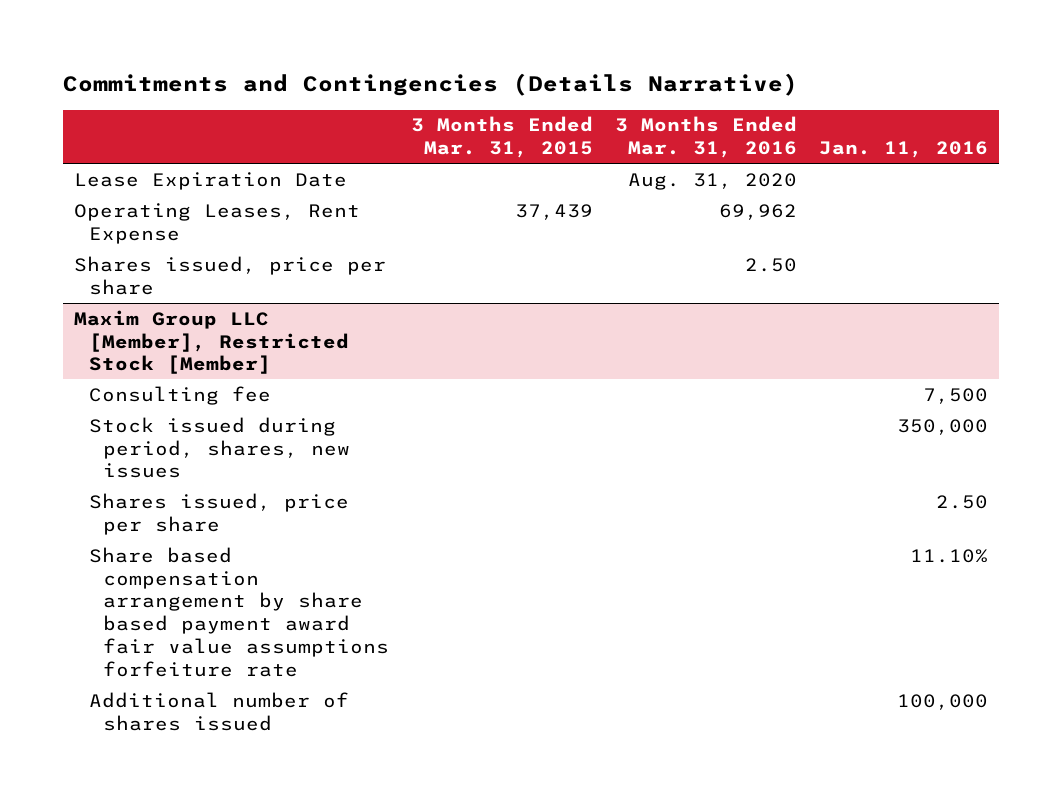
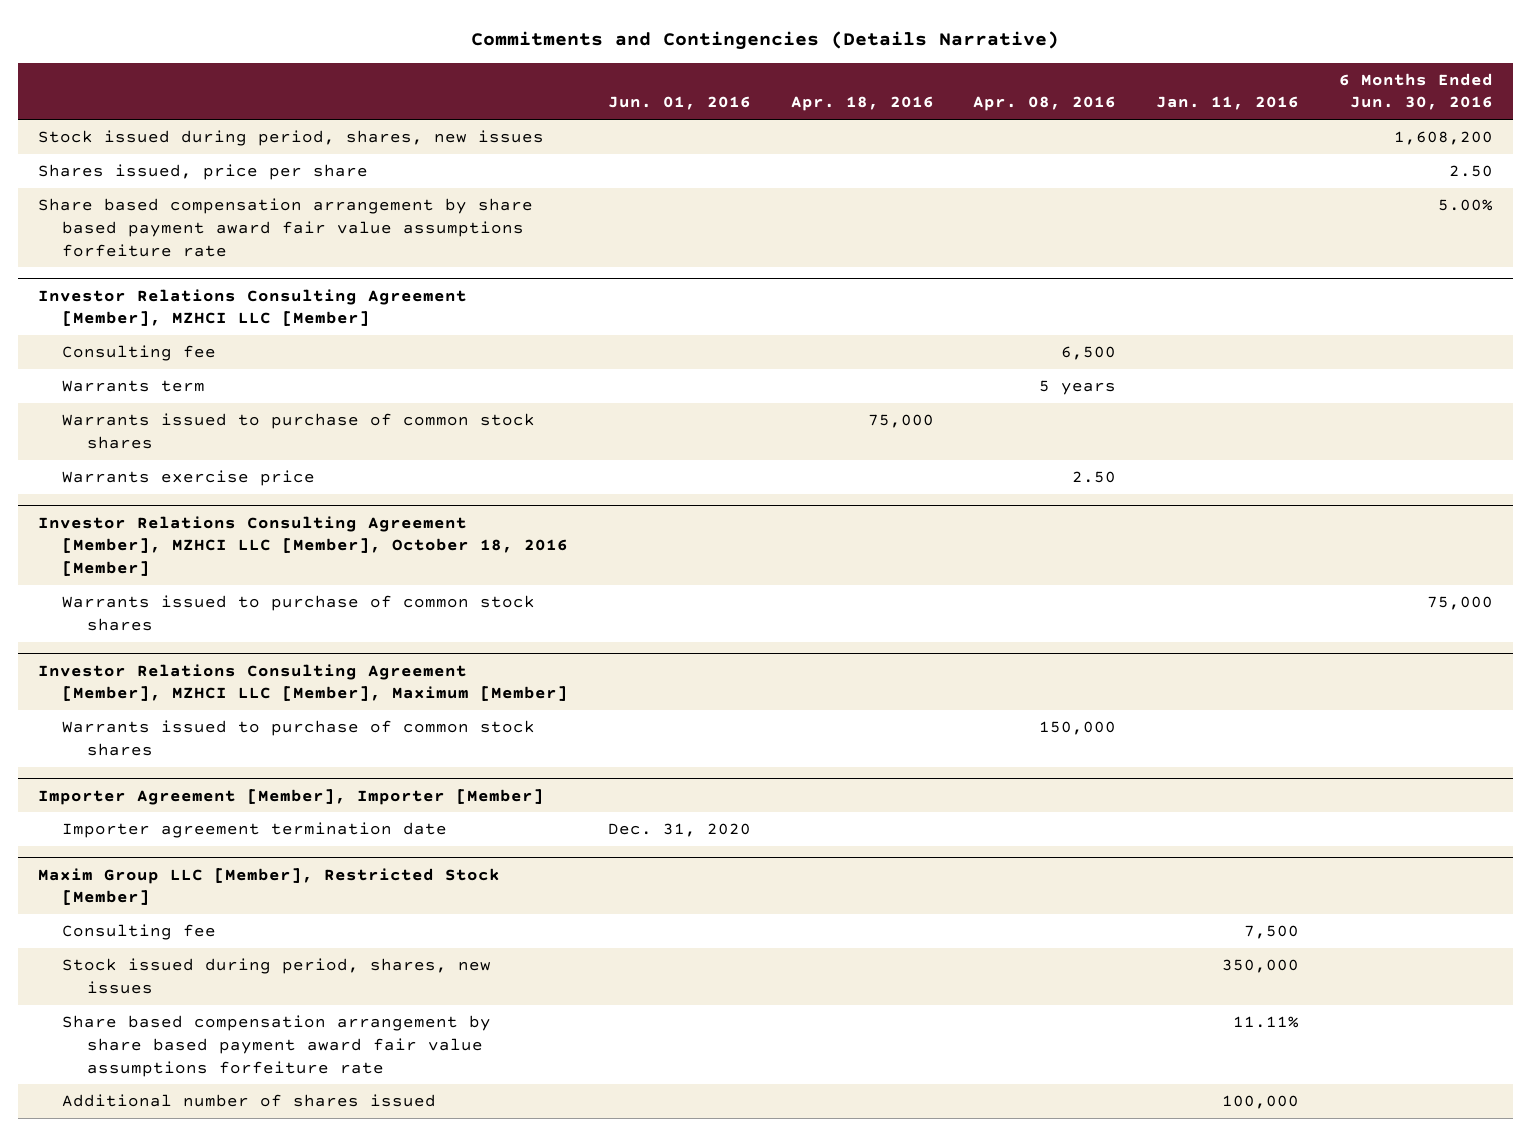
[411,116,594,159] 3 Months Ended Mar. 31, 2015 -> none
[615,116,798,159] 3 Months Ended Mar. 31, 2016 -> none
none -> [607,96,751,111] Jun. 01, 2016
none -> [790,96,934,112] Apr. 18, 2016
none -> [973,96,1117,112] Apr. 08, 2016
none -> [1338,72,1493,111] 6 Months Ended Jun. 30, 2016
[74,171,348,190] Lease Expiration Date -> none
[74,202,361,244] Operating Leases, Rent Expense -> none
none -> [37,130,544,147] Stock issued during period, shares, new issues
none -> [37,198,533,257] Share based compensation arrangement by share based payment award fair value assumptions forfeiture rate
none -> [37,288,467,327] Investor Relations Consulting Agreement [Member], MZHCI LLC [Member]
none -> [62,345,217,362] Consulting fee
none -> [62,380,206,393] Warrants term
none -> [62,413,536,449] Warrants issued to purchase of common stock shares
none -> [62,470,316,487] Warrants exercise price
none -> [37,515,569,577] Investor Relations Consulting Agreement [Member], MZHCI LLC [Member], October 18, 2016 [Member]
none -> [62,595,536,631] Warrants issued to purchase of common stock shares
none -> [37,663,569,702] Investor Relations Consulting Agreement [Member], MZHCI LLC [Member], Maximum [Member]
none -> [62,720,536,756] Warrants issued to purchase of common stock shares
none -> [37,788,544,805] Importer Agreement [Member], Importer [Member]
none -> [62,822,448,839] Importer agreement termination date
[88,492,349,535] Shares issued, price per share -> none
[909,548,988,563] 11.10% -> [1233,1016,1300,1029] 11.11%

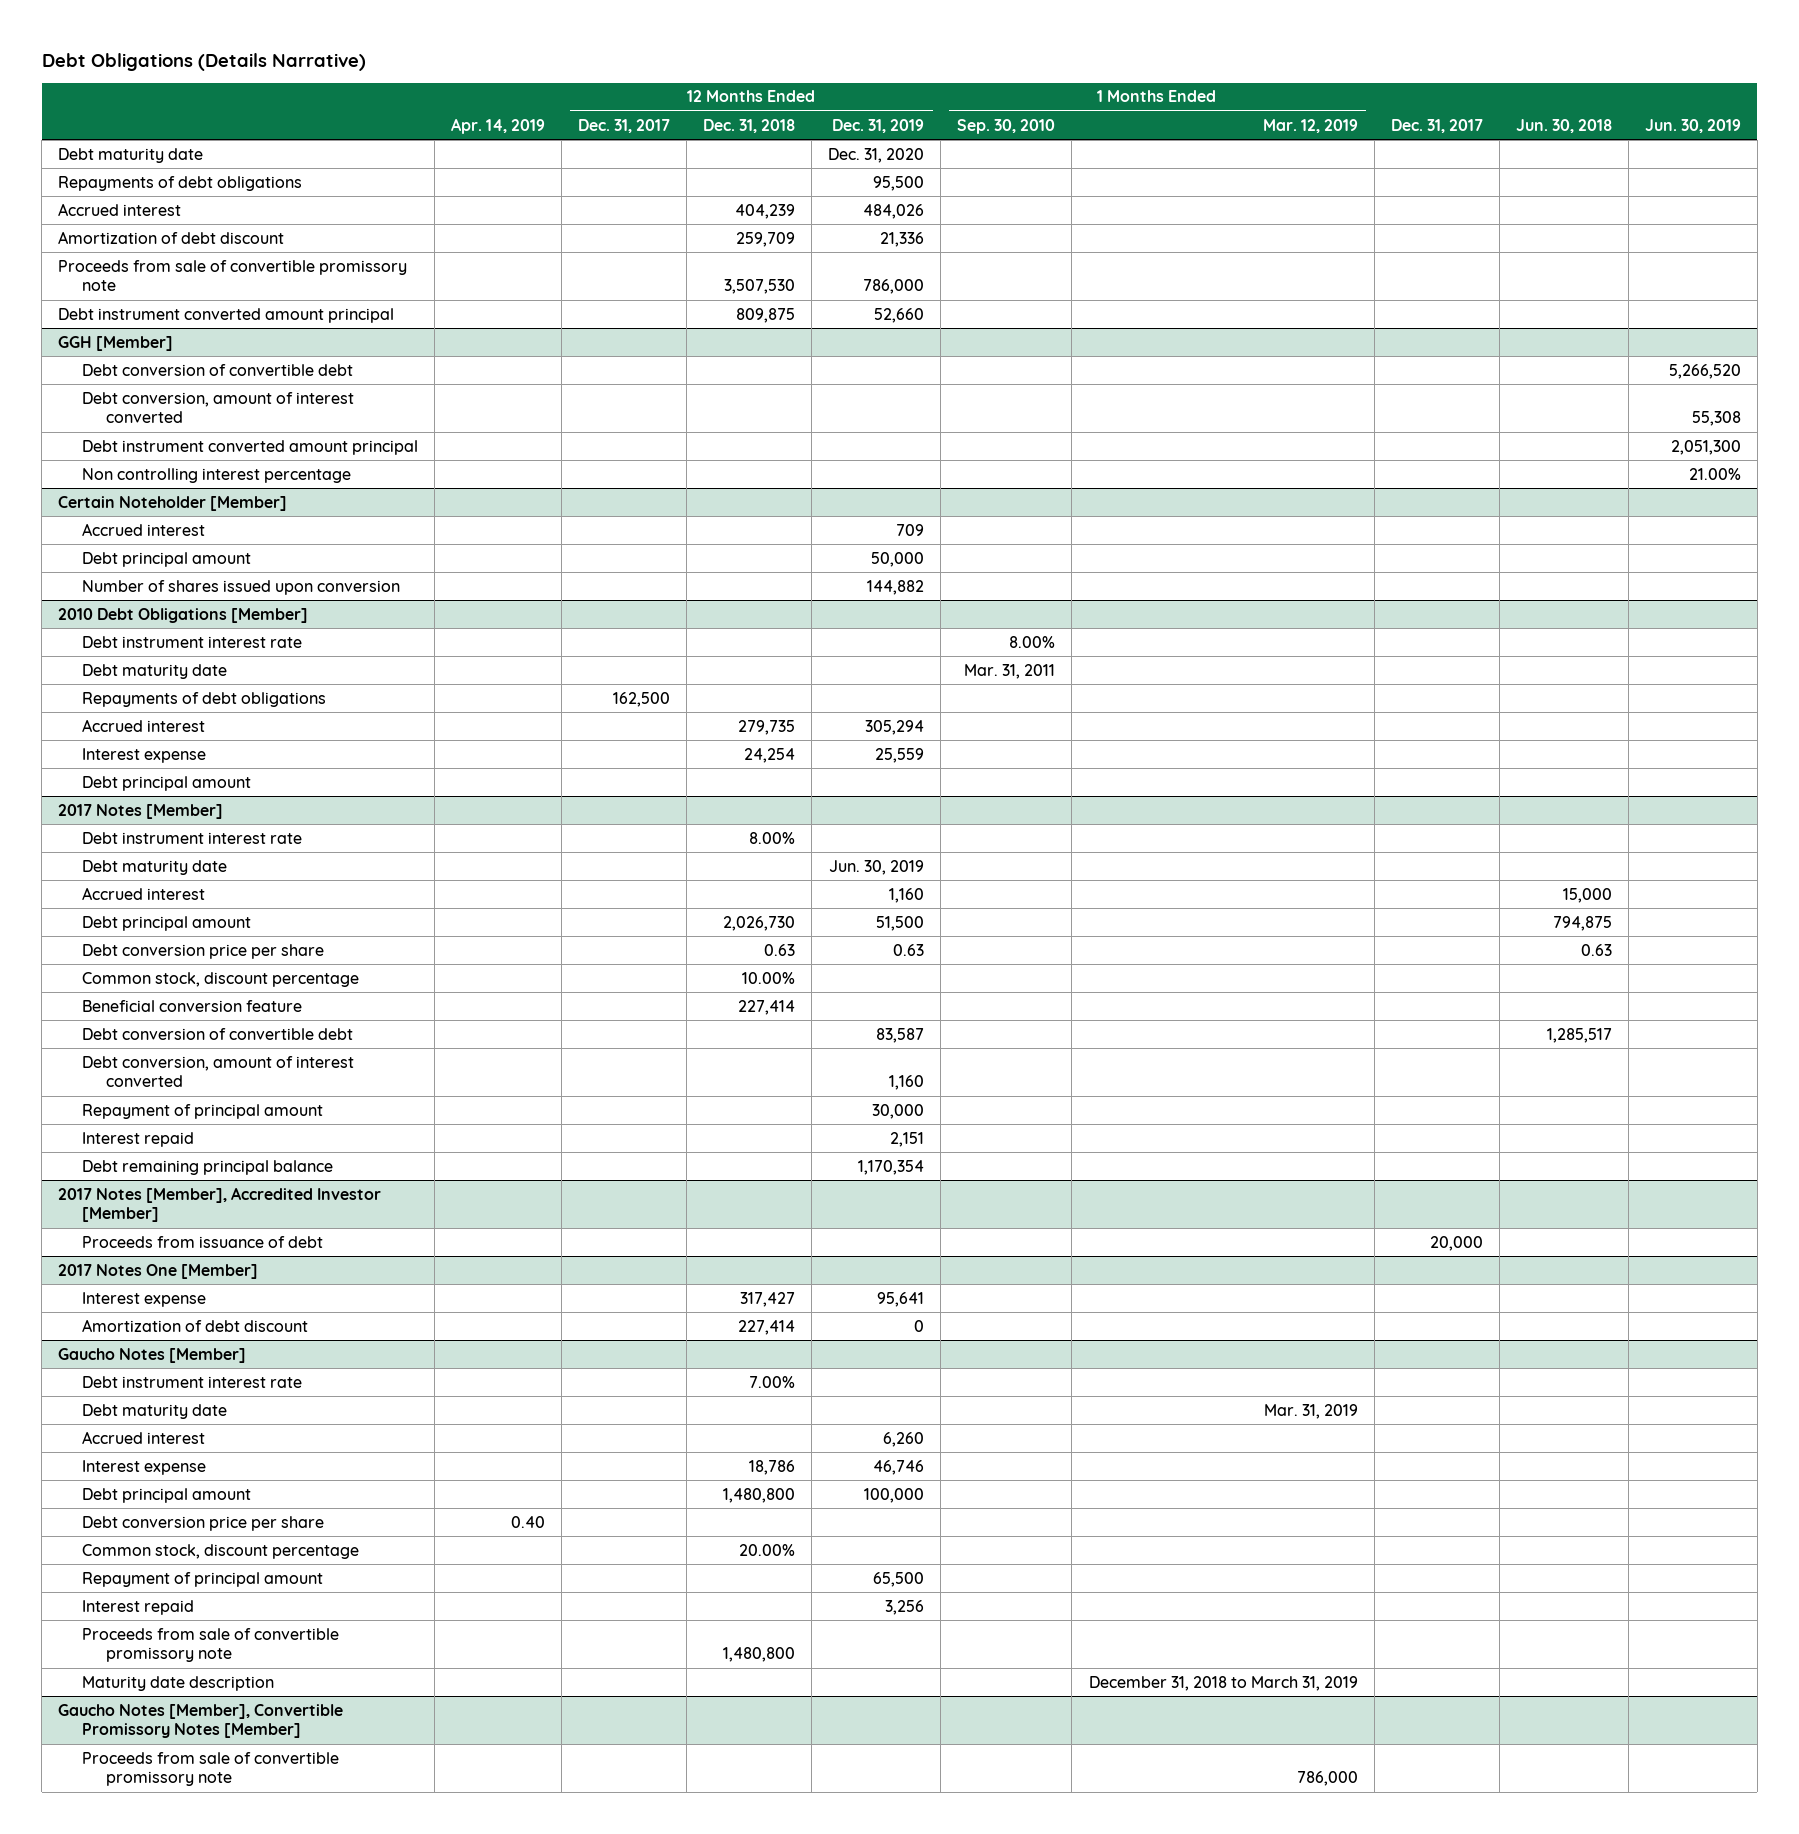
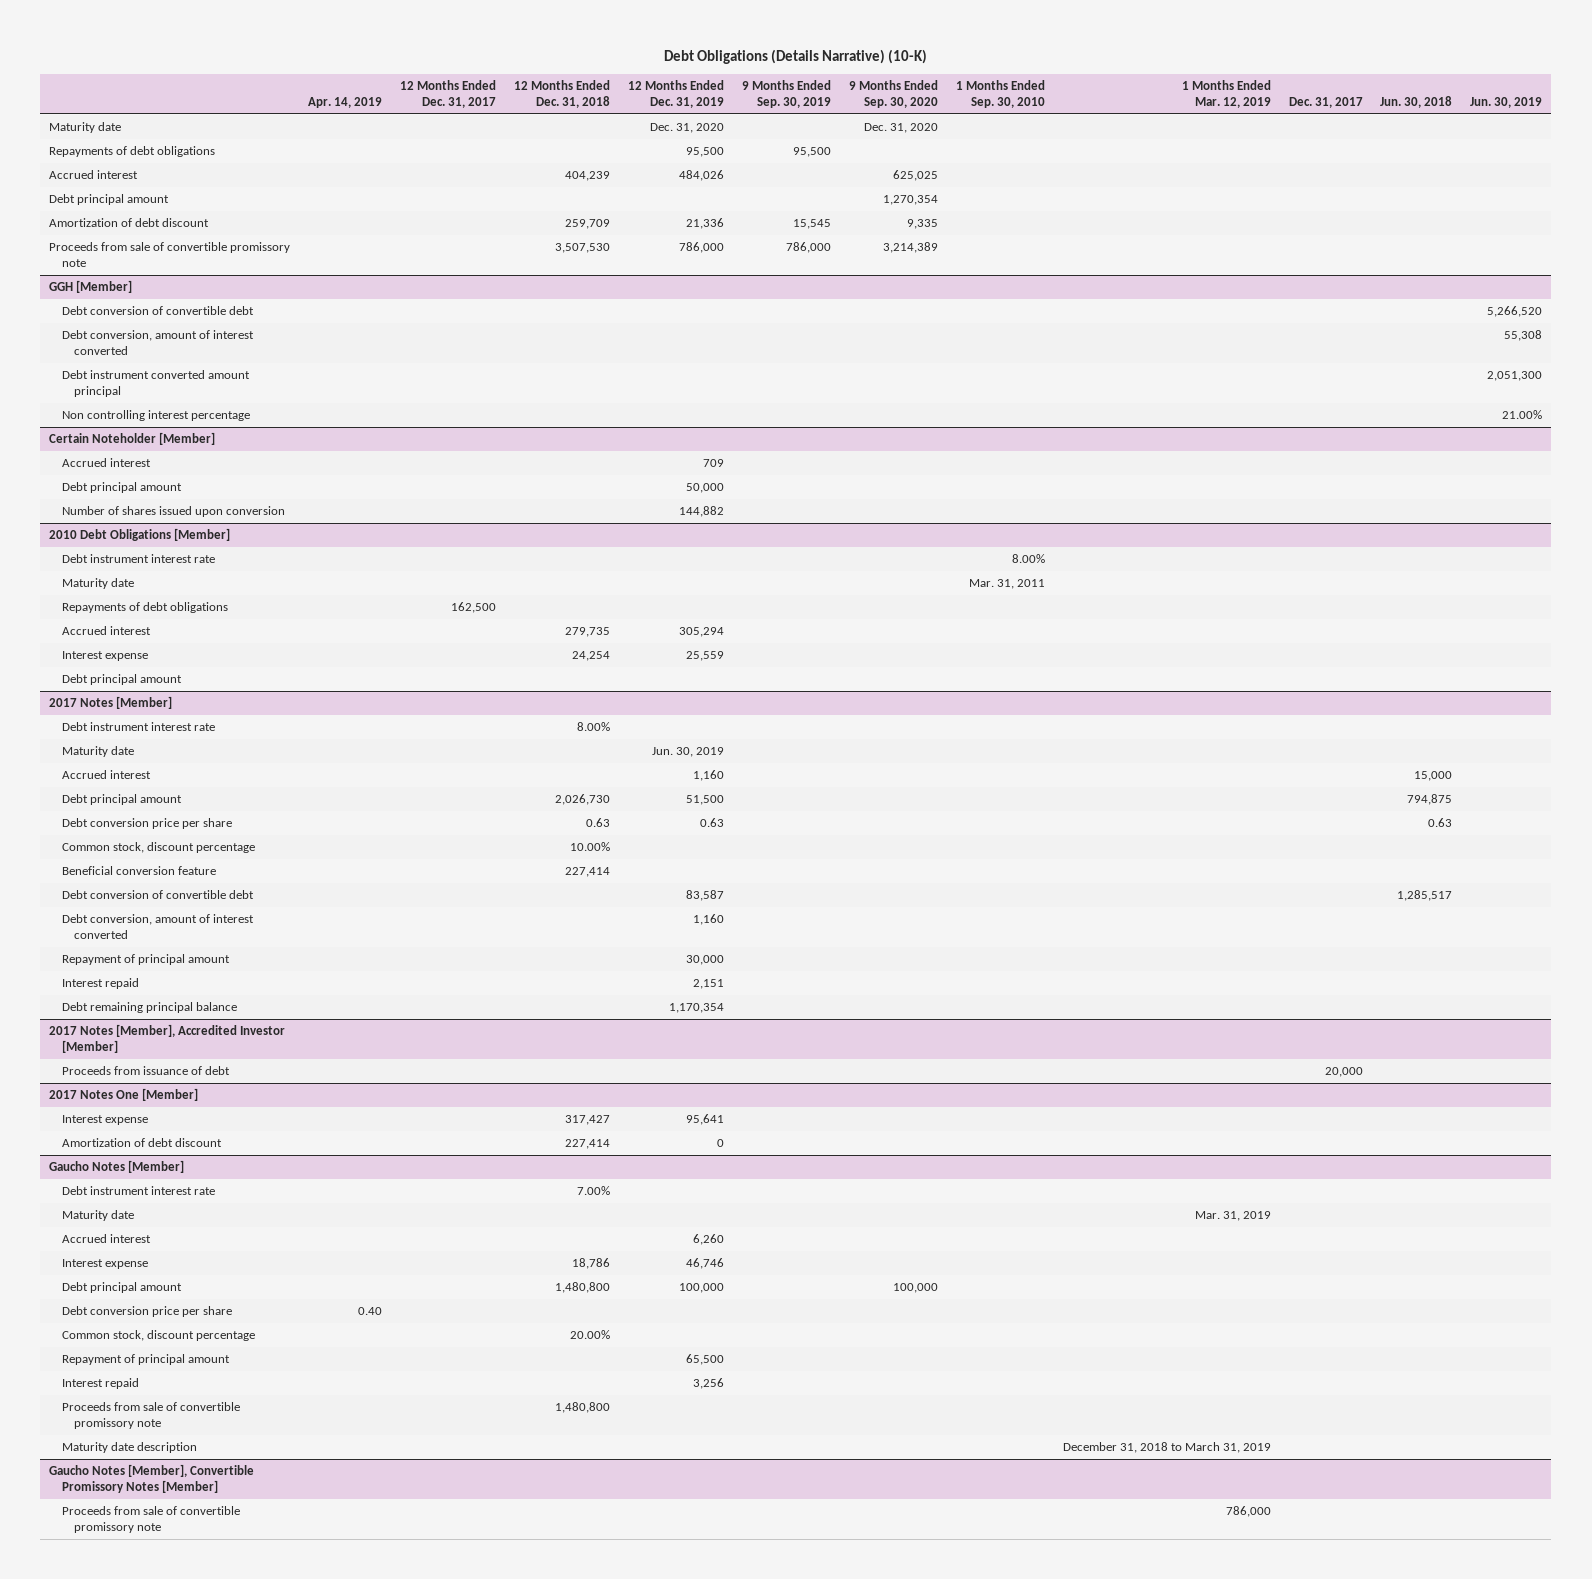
[41,52,366,71] Debt Obligations (Details Narrative) -> [663,48,927,64] Debt Obligations (Details Narrative) (10-K)
none -> [741,80,831,108] 9 Months Ended Sep. 30, 2019
none -> [848,80,938,108] 9 Months Ended Sep. 30, 2020
[58,147,204,163] Debt maturity date -> [49,122,122,134] Maturity date
none -> [49,194,170,206] Debt principal amount
[58,307,395,323] Debt instrument converted amount principal -> none
[81,663,227,679] Debt maturity date -> [61,578,134,590] Maturity date
[81,859,227,875] Debt maturity date -> [61,746,134,758] Maturity date
[81,1403,227,1419] Debt maturity date -> [61,1210,134,1222] Maturity date

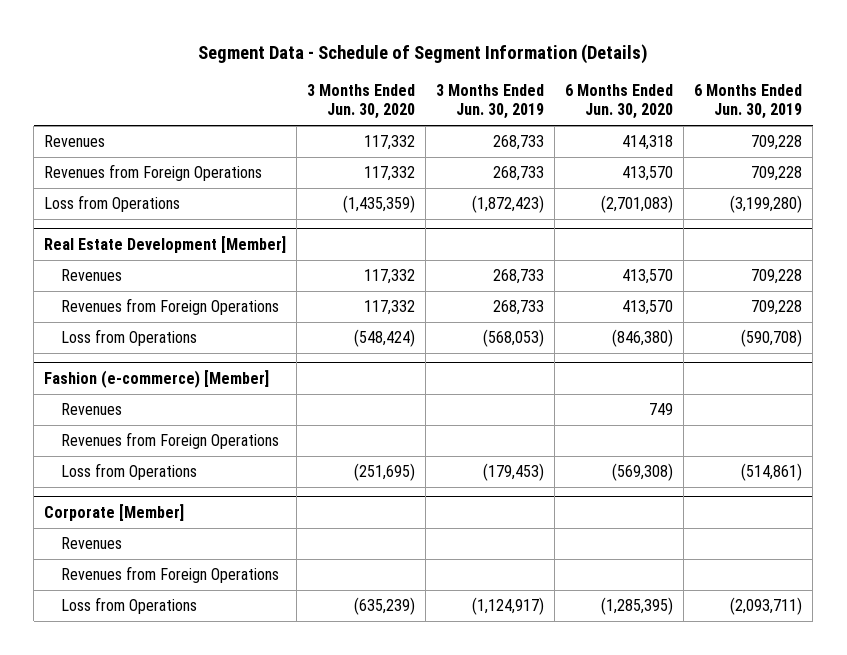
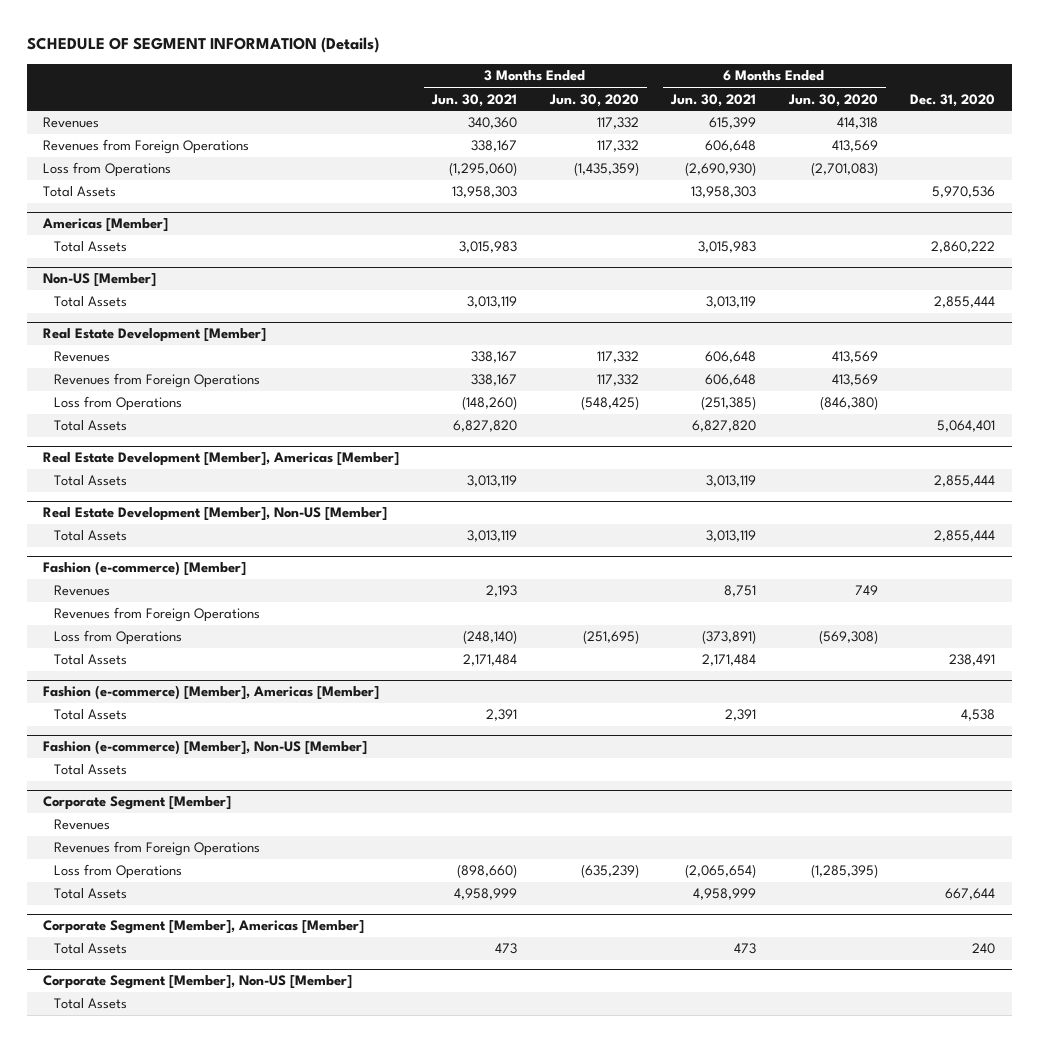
[198,43,649,64] Segment Data - Schedule of Segment Information (Details) -> [26,37,379,54] SCHEDULE OF SEGMENT INFORMATION (Details)
[436,84,545,120] 3 Months Ended Jun. 30, 2019 -> none
[694,84,803,120] 6 Months Ended Jun. 30, 2019 -> none
none -> [430,93,517,107] Jun. 30, 2021
none -> [670,93,757,107] Jun. 30, 2021
none -> [910,93,996,107] Dec. 31, 2020
[622,166,674,182] 413,570 -> [831,140,878,153] 413,569
none -> [43,186,117,198] Total Assets
none -> [42,218,169,233] Americas [Member]
none -> [53,241,127,253] Total Assets
none -> [43,273,157,288] Non-US [Member]
none -> [53,296,127,308] Total Assets
[622,269,674,285] 413,570 -> [831,351,878,364] 413,569
[622,300,674,316] 413,570 -> [831,374,878,387] 413,569
[354,329,416,348] (548,424) -> [580,396,639,411] (548,425)
none -> [53,420,127,432] Total Assets
none -> [43,452,400,467] Real Estate Development [Member], Americas [Member]
none -> [53,475,127,487] Total Assets
none -> [43,507,388,522] Real Estate Development [Member], Non-US [Member]
none -> [53,530,127,542] Total Assets
none -> [53,654,127,666] Total Assets
none -> [43,685,380,701] Fashion (e-commerce) [Member], Americas [Member]
none -> [53,709,127,721] Total Assets
none -> [43,740,368,756] Fashion (e-commerce) [Member], Non-US [Member]
none -> [53,764,127,776] Total Assets
[44,503,185,521] Corporate [Member] -> [43,796,232,811] Corporate Segment [Member]
none -> [53,888,127,900] Total Assets
none -> [43,920,365,935] Corporate Segment [Member], Americas [Member]
none -> [53,943,127,955] Total Assets
none -> [43,975,353,990] Corporate Segment [Member], Non-US [Member]
none -> [53,998,127,1010] Total Assets

